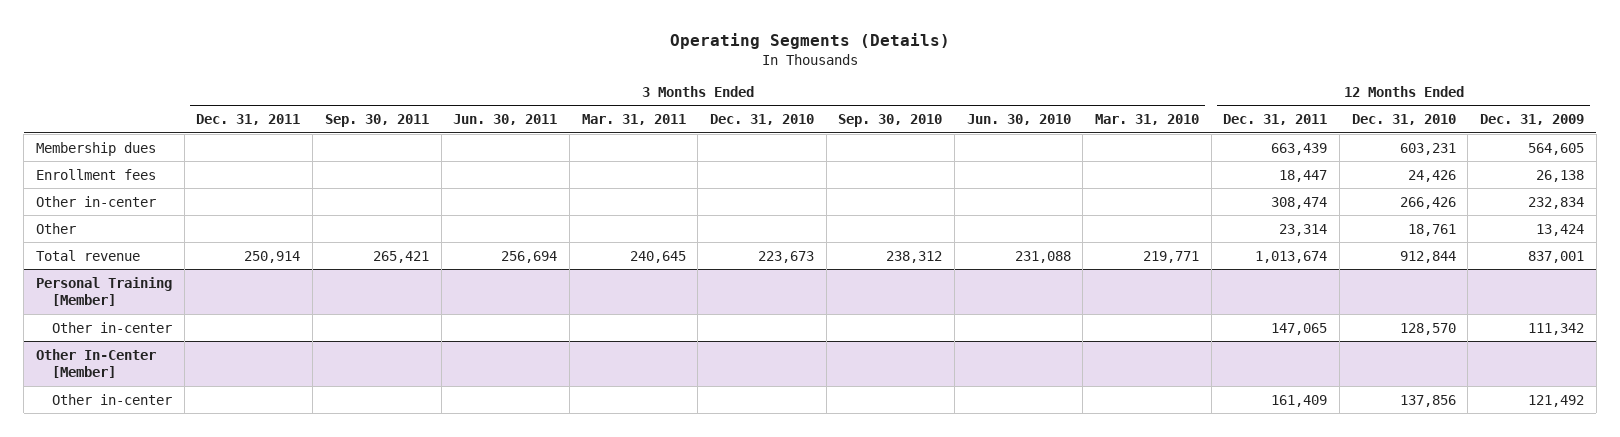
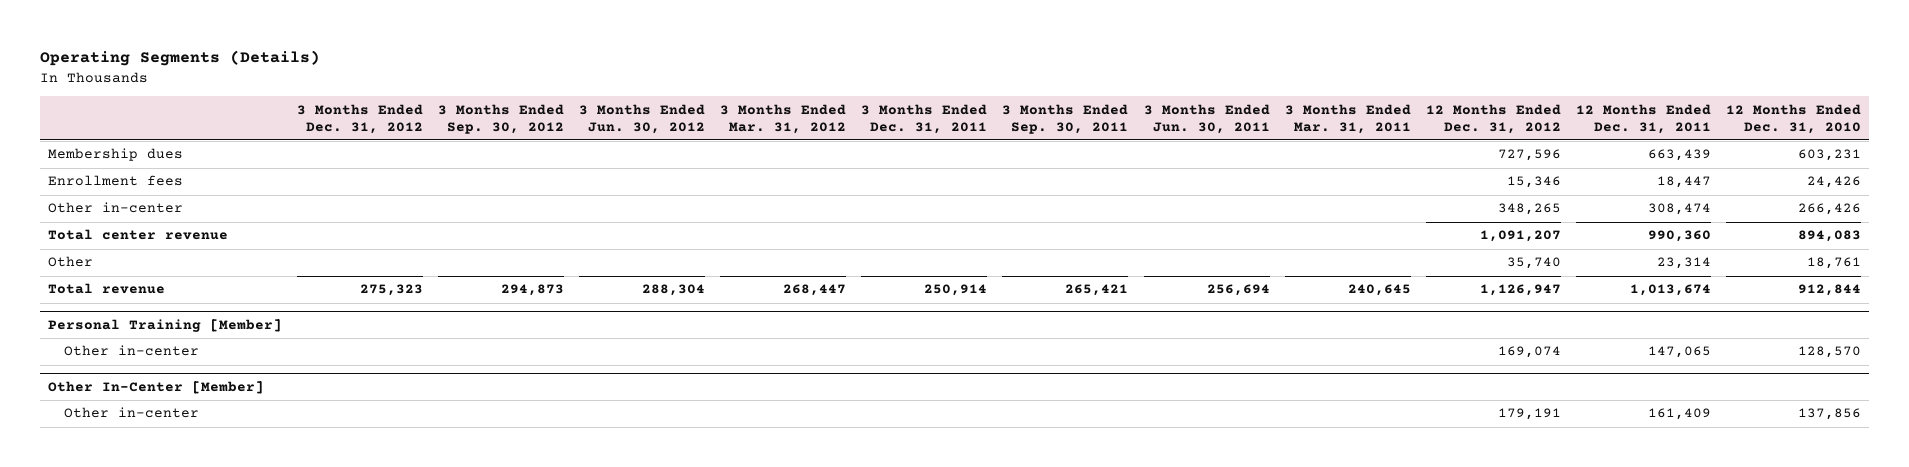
[709,114,814,126] Dec. 31, 2010 -> none
[838,114,943,128] Sep. 30, 2010 -> none
[966,114,1071,126] Jun. 30, 2010 -> none
[1094,114,1199,126] Mar. 31, 2010 -> none
[1479,114,1584,126] Dec. 31, 2009 -> none
none -> [296,103,423,134] 3 Months Ended Dec. 31, 2012
none -> [437,103,564,134] 3 Months Ended Sep. 30, 2012
none -> [579,103,706,134] 3 Months Ended Jun. 30, 2012
none -> [720,103,847,134] 3 Months Ended Mar. 31, 2012
none -> [1425,103,1561,134] 12 Months Ended Dec. 31, 2012
none -> [47,229,228,241] Total center revenue

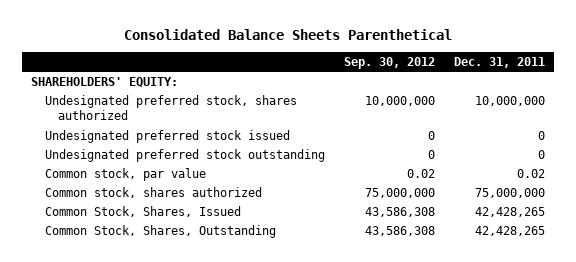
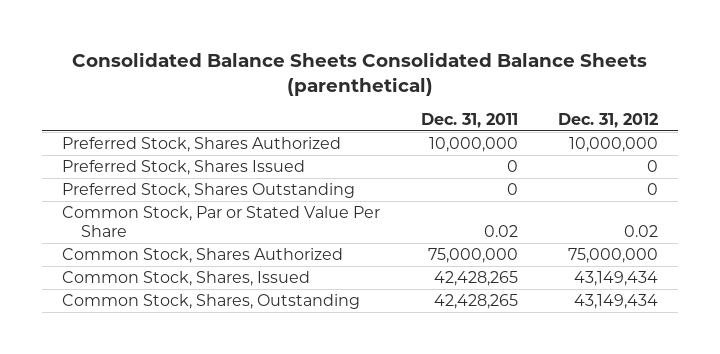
[124,29,453,41] Consolidated Balance Sheets Parenthetical -> [72,52,648,96] Consolidated Balance Sheets Consolidated Balance Sheets (parenthetical)
[343,56,435,69] Sep. 30, 2012 -> none
none -> [557,113,658,129] Dec. 31, 2012
[31,77,179,88] SHAREHOLDERS' EQUITY: -> none
[44,95,297,121] Undesignated preferred stock, shares authorized -> [62,137,342,153] Preferred Stock, Shares Authorized
[44,130,290,144] Undesignated preferred stock issued -> [62,160,306,176] Preferred Stock, Shares Issued
[44,149,325,163] Undesignated preferred stock outstanding -> [62,183,356,199] Preferred Stock, Shares Outstanding
[44,168,206,182] Common stock, par value -> [62,206,381,237] Common Stock, Par or Stated Value Per Share
[44,187,262,199] Common stock, shares authorized -> [62,248,344,264] Common Stock, Shares Authorized

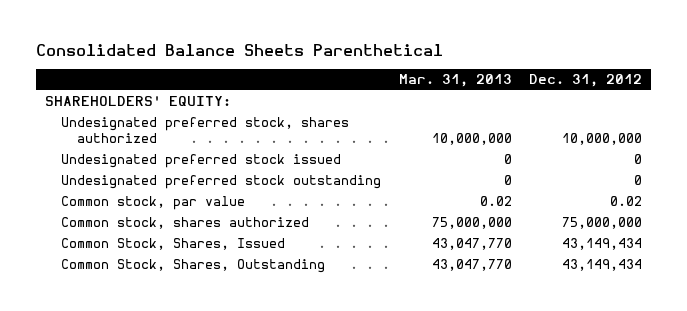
[72,52,648,96] Consolidated Balance Sheets Consolidated Balance Sheets (parenthetical) -> [35,44,443,57] Consolidated Balance Sheets Parenthetical
[420,113,518,129] Dec. 31, 2011 -> none
none -> [398,74,512,88] Mar. 31, 2013
none -> [44,96,231,107] SHAREHOLDERS' EQUITY:
[62,137,342,153] Preferred Stock, Shares Authorized -> [60,117,349,144] Undesignated preferred stock, shares authorized
[62,160,306,176] Preferred Stock, Shares Issued -> [60,154,341,169] Undesignated preferred stock issued
[62,183,356,199] Preferred Stock, Shares Outstanding -> [60,175,381,190] Undesignated preferred stock outstanding
[62,206,381,237] Common Stock, Par or Stated Value Per Share -> [60,196,245,211] Common stock, par value
[62,248,344,264] Common Stock, Shares Authorized -> [60,217,309,230] Common stock, shares authorized

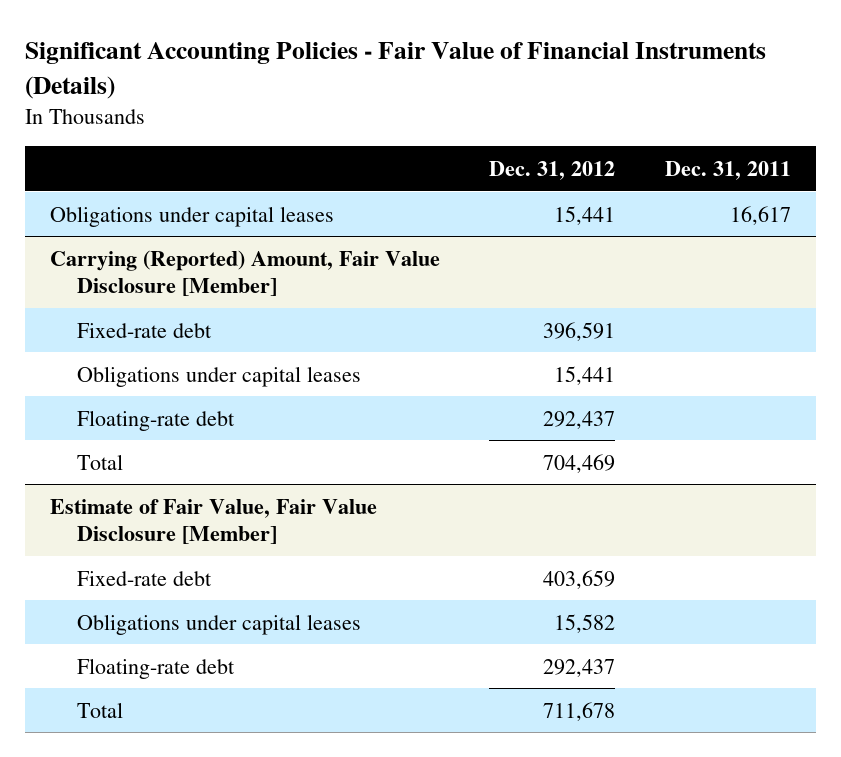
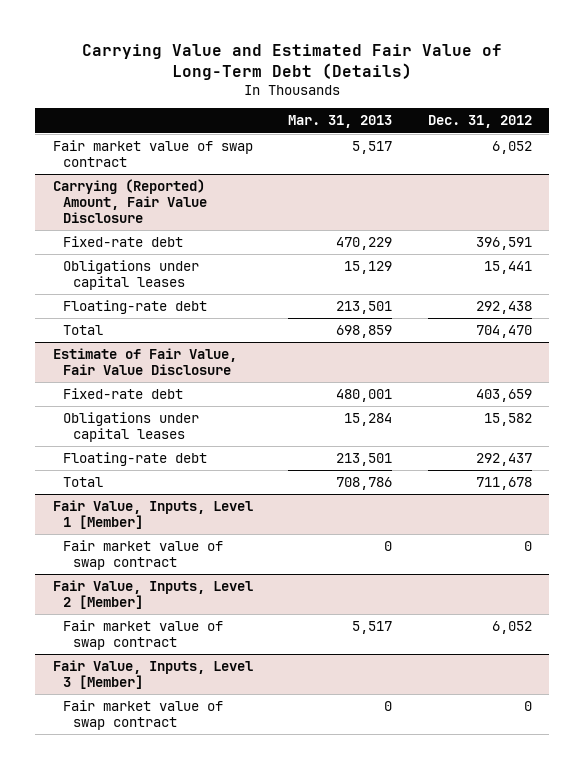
[24,42,766,99] Significant Accounting Policies - Fair Value of Financial Instruments (Details) -> [82,44,503,80] Carrying Value and Estimated Fair Value of Long-Term Debt (Details)
[664,160,791,180] Dec. 31, 2011 -> none
none -> [288,115,393,129] Mar. 31, 2013
[49,205,334,227] Obligations under capital leases -> none
none -> [52,140,253,167] Fair market value of swap contract
[49,249,440,296] Carrying (Reported) Amount, Fair Value Disclosure [Member] -> [52,179,208,223] Carrying (Reported) Amount, Fair Value Disclosure
[543,410,616,429] 292,437 -> [475,301,532,315] 292,438
[543,453,616,473] 704,469 -> [475,325,532,339] 704,470
[49,498,377,544] Estimate of Fair Value, Fair Value Disclosure [Member] -> [52,348,237,375] Estimate of Fair Value, Fair Value Disclosure
none -> [52,500,253,529] Fair Value, Inputs, Level 1 [Member]
none -> [63,540,224,570] Fair market value of swap contract
none -> [52,580,253,609] Fair Value, Inputs, Level 2 [Member]
none -> [63,620,224,650] Fair market value of swap contract
none -> [52,660,253,689] Fair Value, Inputs, Level 3 [Member]
none -> [63,700,224,730] Fair market value of swap contract

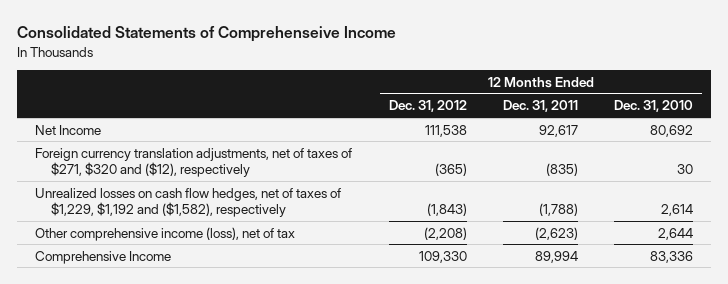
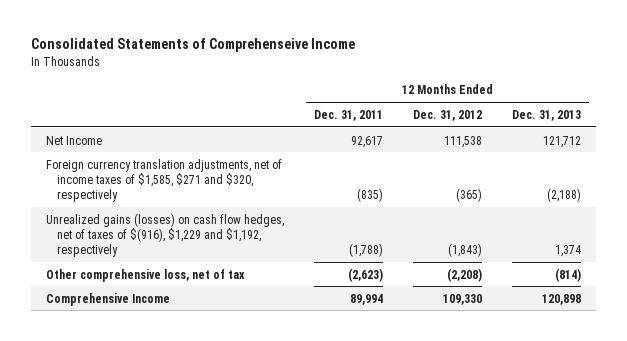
[614,100,694,113] Dec. 31, 2010 -> none
none -> [512,109,582,121] Dec. 31, 2013
[35,147,353,178] Foreign currency translation adjustments, net of taxes of $271, $320 and ($12), respectively -> [45,158,282,203] Foreign currency translation adjustments, net of income taxes of $1,585, $271 and $320, respectively
[35,187,342,218] Unrealized losses on cash flow hedges, net of taxes of $1,229, $1,192 and ($1,582), respectively -> [45,212,284,258] Unrealized gains (losses) on cash flow hedges, net of taxes of $(916), $1,229 and $1,192, respectively
[35,226,296,241] Other comprehensive income (loss), net of tax -> [45,268,245,282] Other comprehensive loss, net of tax

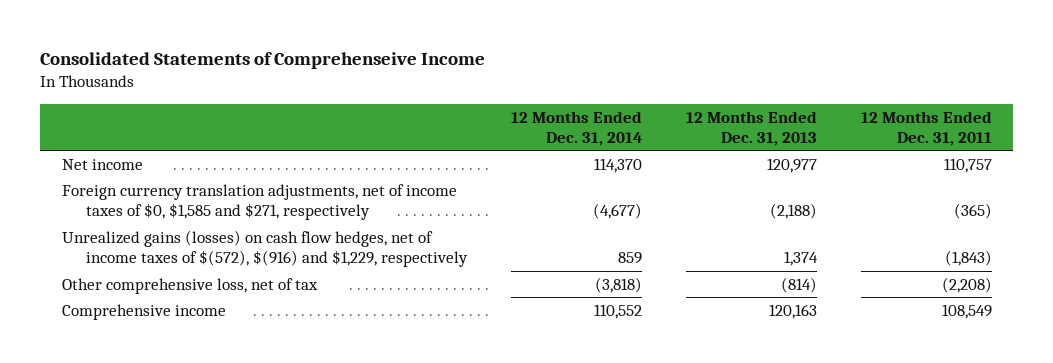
[413,109,483,121] Dec. 31, 2012 -> none
none -> [511,110,643,146] 12 Months Ended Dec. 31, 2014
[45,135,102,145] Net Income -> [61,158,143,170] Net income
[350,135,383,148] 92,617 -> [943,157,992,173] 110,757
[543,135,582,148] 121,712 -> [766,157,817,173] 120,977
[45,158,282,203] Foreign currency translation adjustments, net of income taxes of $1,585, $271 and $320, respectively -> [61,183,457,220] Foreign currency translation adjustments, net of income taxes of $0, $1,585 and $271, respectively
[356,188,383,203] (835) -> [953,202,992,219] (365)
[45,212,284,258] Unrealized gains (losses) on cash flow hedges, net of taxes of $(916), $1,229 and $1,192, respectively -> [61,229,469,267] Unrealized gains (losses) on cash flow hedges, net of income taxes of $(572), $(916) and $1,229, respectively
[348,243,383,258] (1,788) -> [944,249,992,266] (1,843)
[347,267,383,282] (2,623) -> [941,276,992,293] (2,208)
[45,292,170,306] Comprehensive Income -> [61,303,226,320] Comprehensive income
[349,293,383,305] 89,994 -> [941,303,992,319] 108,549
[542,293,582,305] 120,898 -> [768,303,817,319] 120,163

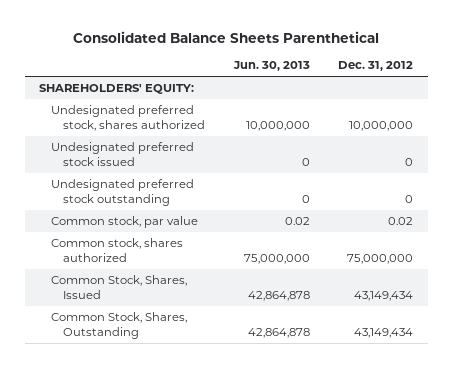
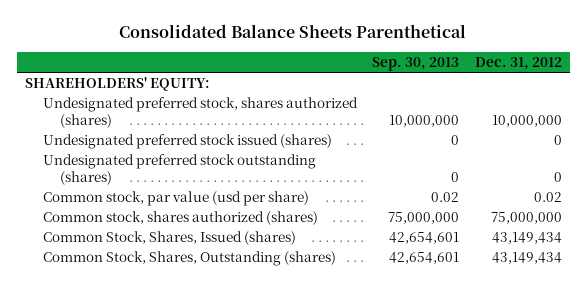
[232,61,310,72] Jun. 30, 2013 -> none
none -> [372,57,460,72] Sep. 30, 2013
[51,104,206,131] Undesignated preferred stock, shares authorized -> [42,97,358,128] Undesignated preferred stock, shares authorized (shares)
[51,141,195,166] Undesignated preferred stock issued -> [42,134,332,150] Undesignated preferred stock issued (shares)
[51,178,195,206] Undesignated preferred stock outstanding -> [42,154,316,185] Undesignated preferred stock outstanding (shares)
[51,215,199,228] Common stock, par value -> [42,191,309,207] Common stock, par value (usd per share)
[51,237,184,262] Common stock, shares authorized -> [42,211,318,226] Common stock, shares authorized (shares)
[51,274,188,299] Common Stock, Shares, Issued -> [42,231,296,246] Common Stock, Shares, Issued (shares)
[51,311,188,339] Common Stock, Shares, Outstanding -> [42,251,336,267] Common Stock, Shares, Outstanding (shares)

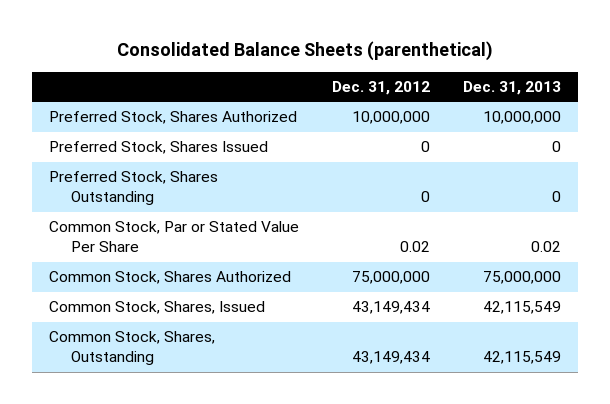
[119,24,467,39] Consolidated Balance Sheets Parenthetical -> [116,41,493,62] Consolidated Balance Sheets (parenthetical)
[372,57,460,72] Sep. 30, 2013 -> none
none -> [463,81,562,96] Dec. 31, 2013
[24,77,210,92] SHAREHOLDERS' EQUITY: -> none
[42,97,358,128] Undesignated preferred stock, shares authorized (shares) -> [48,111,297,125] Preferred Stock, Shares Authorized
[42,134,332,150] Undesignated preferred stock issued (shares) -> [48,141,268,155] Preferred Stock, Shares Issued
[42,154,316,185] Undesignated preferred stock outstanding (shares) -> [48,171,218,206] Preferred Stock, Shares Outstanding
[42,191,309,207] Common stock, par value (usd per share) -> [48,221,299,253] Common Stock, Par or Stated Value Per Share
[42,211,318,226] Common stock, shares authorized (shares) -> [48,271,291,285] Common Stock, Shares Authorized
[42,231,296,246] Common Stock, Shares, Issued (shares) -> [48,301,265,315] Common Stock, Shares, Issued
[42,251,336,267] Common Stock, Shares, Outstanding (shares) -> [48,331,215,366] Common Stock, Shares, Outstanding

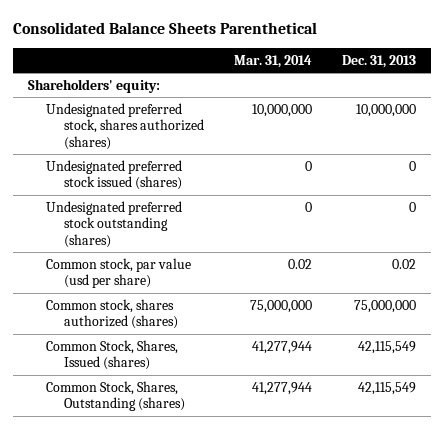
[116,41,493,62] Consolidated Balance Sheets (parenthetical) -> [13,22,318,35] Consolidated Balance Sheets Parenthetical
[331,81,430,96] Dec. 31, 2012 -> none
none -> [234,54,313,68] Mar. 31, 2014
none -> [28,78,161,93] Shareholders' equity:
[48,111,297,125] Preferred Stock, Shares Authorized -> [46,102,205,150] Undesignated preferred stock, shares authorized (shares)
[48,141,268,155] Preferred Stock, Shares Issued -> [46,159,183,191] Undesignated preferred stock issued (shares)
[48,171,218,206] Preferred Stock, Shares Outstanding -> [46,200,183,248] Undesignated preferred stock outstanding (shares)
[48,221,299,253] Common Stock, Par or Stated Value Per Share -> [46,257,192,289] Common stock, par value (usd per share)
[48,271,291,285] Common Stock, Shares Authorized -> [46,298,179,330] Common stock, shares authorized (shares)
[48,301,265,315] Common Stock, Shares, Issued -> [46,339,179,371] Common Stock, Shares, Issued (shares)
[48,331,215,366] Common Stock, Shares, Outstanding -> [46,380,186,412] Common Stock, Shares, Outstanding (shares)

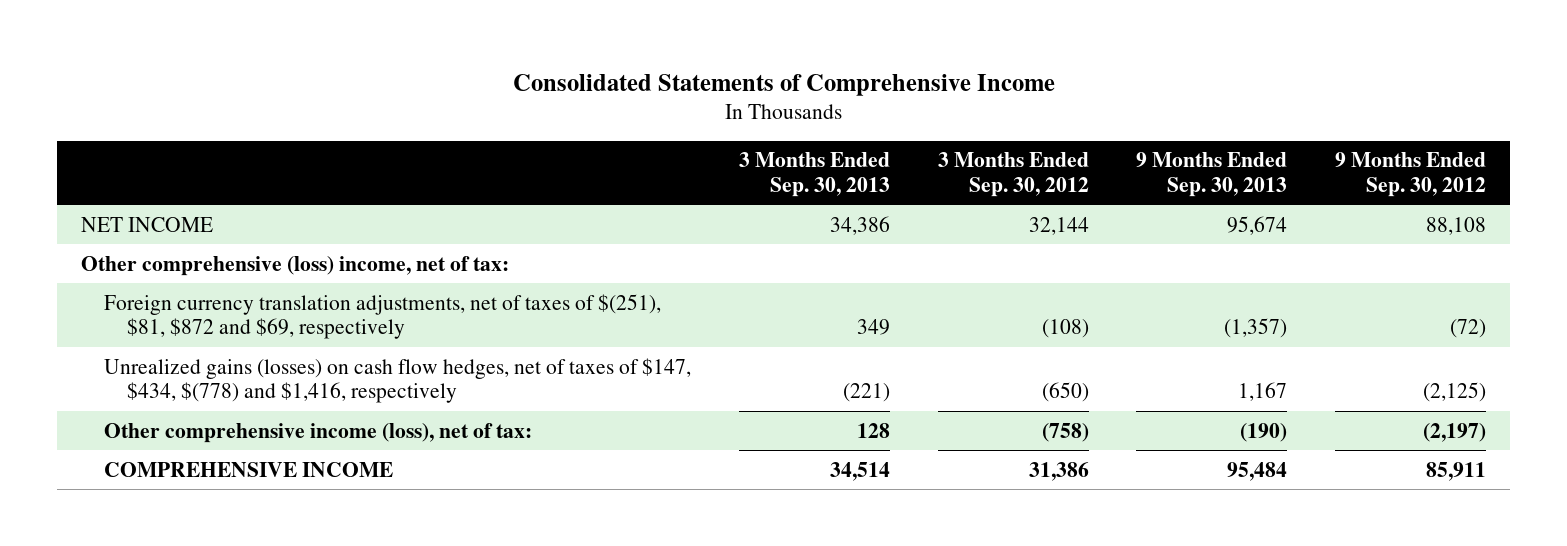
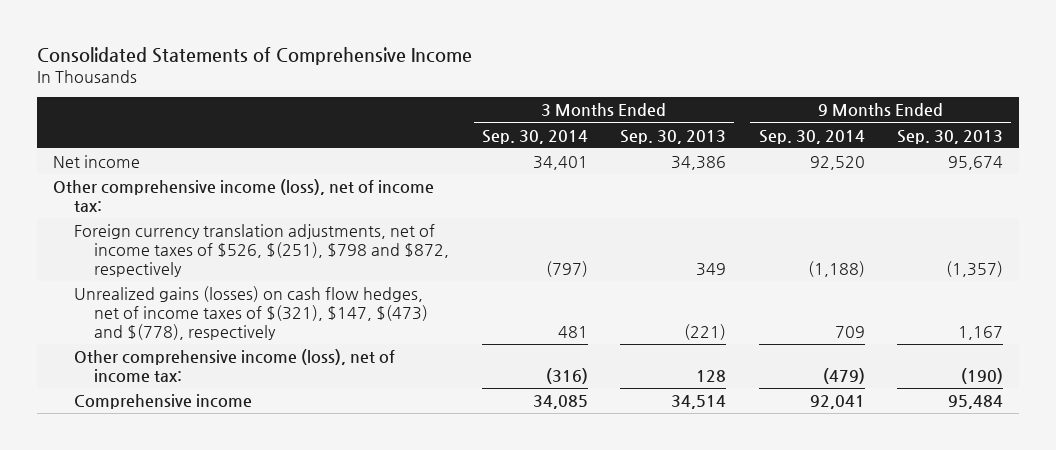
[937,152,1089,197] 3 Months Ended Sep. 30, 2012 -> none
[1334,152,1486,197] 9 Months Ended Sep. 30, 2012 -> none
none -> [481,129,588,144] Sep. 30, 2014
none -> [758,129,865,144] Sep. 30, 2014
[81,216,214,232] NET INCOME -> [53,155,141,169] Net income
[81,255,510,276] Other comprehensive (loss) income, net of tax: -> [53,179,435,212] Other comprehensive income (loss), net of income tax:
[104,293,662,340] Foreign currency translation adjustments, net of taxes of $(251), $81, $872 and $69, respectively -> [73,224,450,277] Foreign currency translation adjustments, net of income taxes of $526, $(251), $798 and $872, respectively
[104,357,692,404] Unrealized gains (losses) on cash flow hedges, net of taxes of $147, $434, $(778) and $1,416, respectively -> [73,286,429,340] Unrealized gains (losses) on cash flow hedges, net of income taxes of $(321), $147, $(473) and $(778), respectively
[104,422,533,443] Other comprehensive income (loss), net of tax: -> [73,349,395,383] Other comprehensive income (loss), net of income tax:
[104,461,394,477] COMPREHENSIVE INCOME -> [73,394,252,410] Comprehensive income

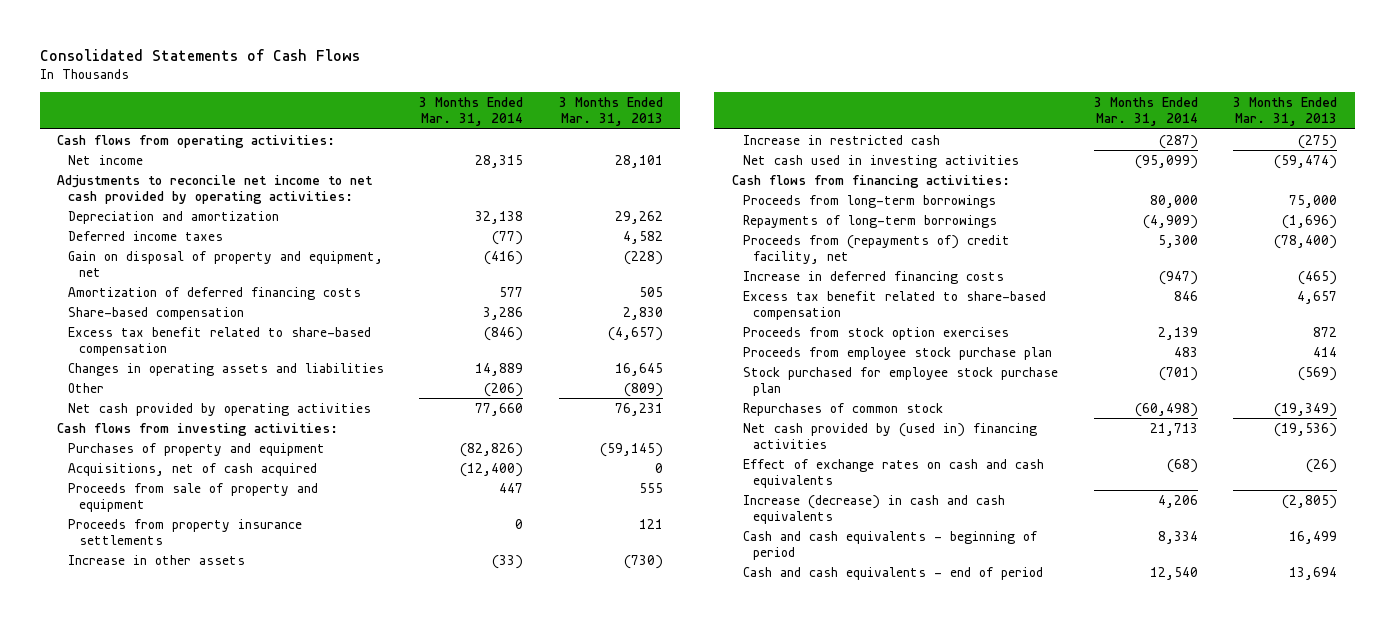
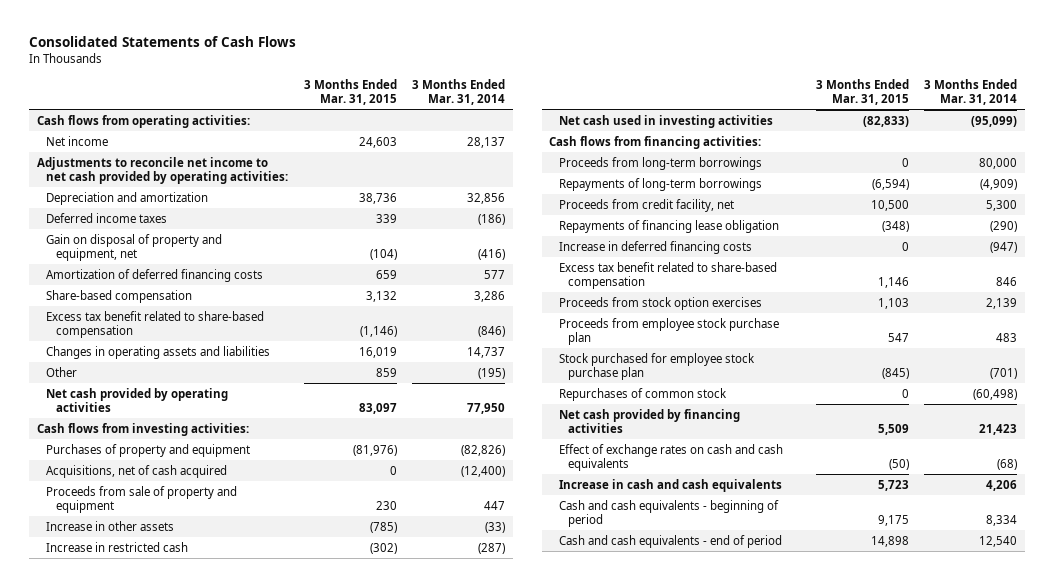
[558,97,663,127] 3 Months Ended Mar. 31, 2013 -> none
none -> [303,78,397,106] 3 Months Ended Mar. 31, 2015
[475,154,524,168] 28,315 -> [466,136,505,148] 28,137
[475,210,524,224] 32,138 -> [466,192,505,204] 32,856
[492,230,524,245] (77) -> [477,213,505,225] (186)
[475,362,524,376] 14,889 -> [466,346,505,358] 14,737
[484,382,524,397] (206) -> [477,367,505,379] (195)
[475,402,524,416] 77,660 -> [466,402,505,414] 77,950
[67,518,302,545] Proceeds from property insurance settlements -> none
[742,234,1010,264] Proceeds from (repayments of) credit facility, net -> [558,198,734,212] Proceeds from credit facility, net
none -> [558,219,779,233] Repayments of financing lease obligation
[742,422,1037,449] Net cash provided by (used in) financing activities -> [558,408,740,433] Net cash provided by financing activities
[1149,422,1198,436] 21,713 -> [979,423,1018,435] 21,423
[742,494,1005,524] Increase (decrease) in cash and cash equivalents -> [558,478,782,492] Increase in cash and cash equivalents

